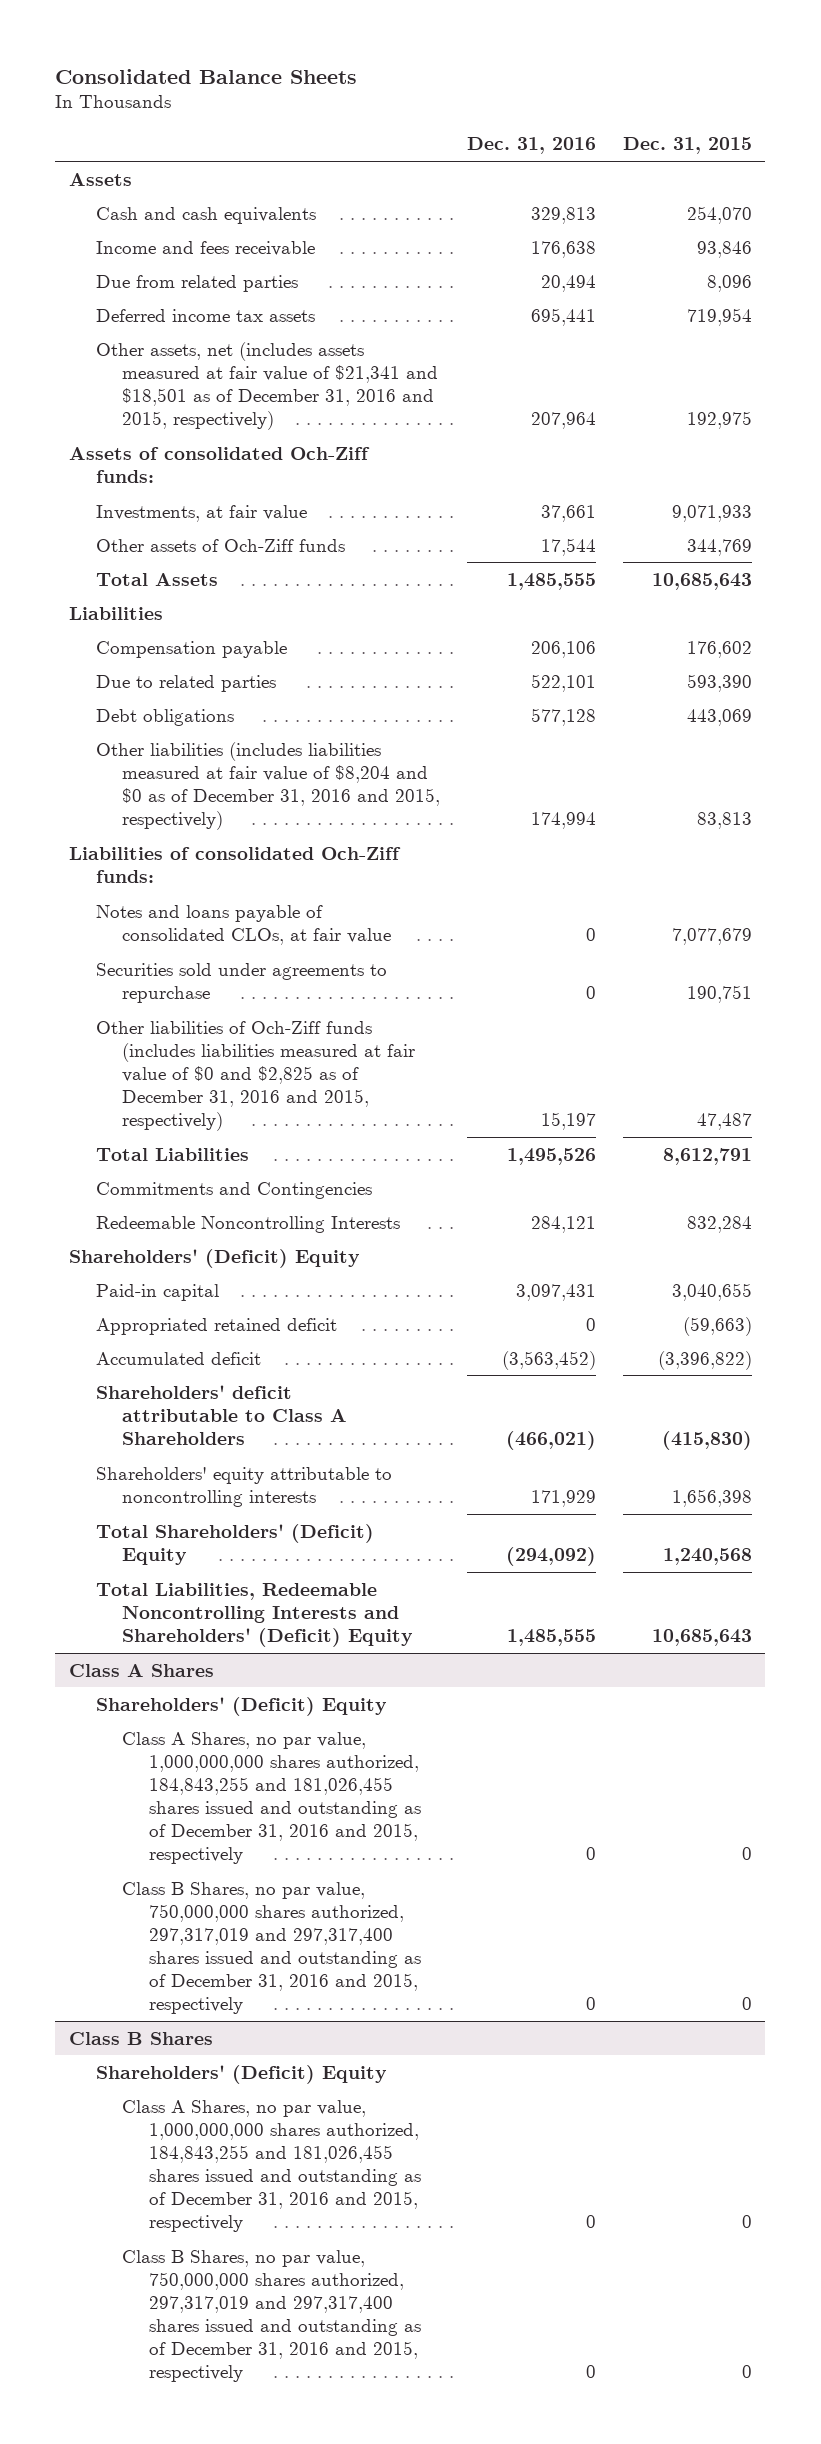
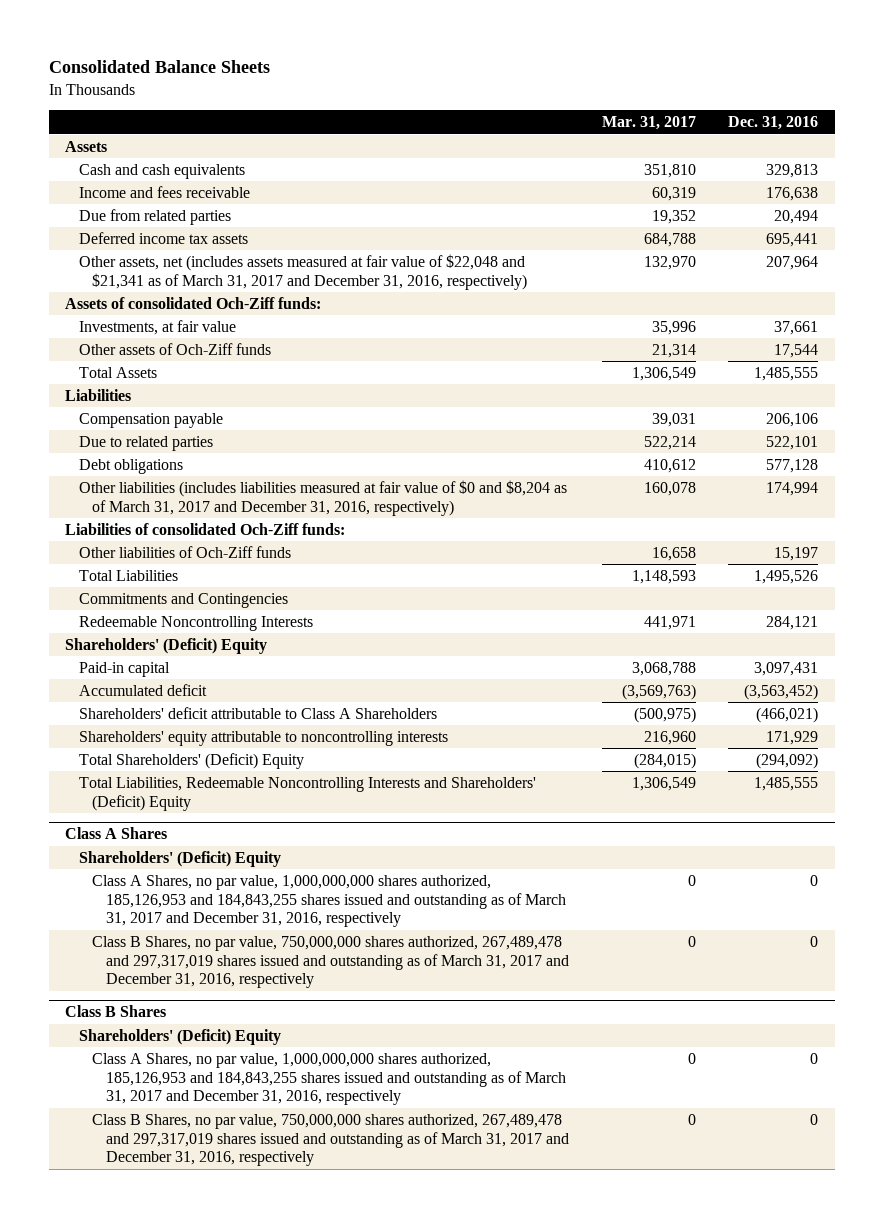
[622,137,752,155] Dec. 31, 2015 -> none
none -> [601,116,696,131] Mar. 31, 2017
[95,341,439,430] Other assets, net (includes assets measured at fair value of $21,341 and $18,501 as of December 31, 2016 and 2015, respectively) -> [78,253,528,290] Other assets, net (includes assets measured at fair value of $22,048 and $21,341 as of March 31, 2017 and December 31, 2016, respectively)
[95,741,441,830] Other liabilities (includes liabilities measured at fair value of $8,204 and $0 as of December 31, 2016 and 2015, respectively) -> [78,479,567,516] Other liabilities (includes liabilities measured at fair value of $0 and $8,204 as of March 31, 2017 and December 31, 2016, respectively)
[95,904,392,945] Notes and loans payable of consolidated CLOs, at fair value -> none
[95,962,387,1003] Securities sold under agreements to repurchase -> none
[95,1020,416,1131] Other liabilities of Och-Ziff funds (includes liabilities measured at fair value of $0 and $2,825 as of December 31, 2016 and 2015, respectively) -> [78,545,291,558] Other liabilities of Och-Ziff funds
[95,1317,337,1335] Appropriated retained deficit -> none
[122,1731,422,1864] Class A Shares, no par value, 1,000,000,000 shares authorized, 184,843,255 and 181,026,455 shares issued and outstanding as of December 31, 2016 and 2015, respectively -> [92,874,567,928] Class A Shares, no par value, 1,000,000,000 shares authorized, 185,126,953 and 184,843,255 shares issued and outstanding as of March 31, 2017 and December 31, 2016, respectively
[122,1881,422,2014] Class B Shares, no par value, 750,000,000 shares authorized, 297,317,019 and 297,317,400 shares issued and outstanding as of December 31, 2016 and 2015, respectively -> [92,935,570,989] Class B Shares, no par value, 750,000,000 shares authorized, 267,489,478 and 297,317,019 shares issued and outstanding as of March 31, 2017 and December 31, 2016, respectively
[122,2099,422,2232] Class A Shares, no par value, 1,000,000,000 shares authorized, 184,843,255 and 181,026,455 shares issued and outstanding as of December 31, 2016 and 2015, respectively -> [92,1052,567,1106] Class A Shares, no par value, 1,000,000,000 shares authorized, 185,126,953 and 184,843,255 shares issued and outstanding as of March 31, 2017 and December 31, 2016, respectively
[122,2249,422,2382] Class B Shares, no par value, 750,000,000 shares authorized, 297,317,019 and 297,317,400 shares issued and outstanding as of December 31, 2016 and 2015, respectively -> [92,1113,570,1167] Class B Shares, no par value, 750,000,000 shares authorized, 267,489,478 and 297,317,019 shares issued and outstanding as of March 31, 2017 and December 31, 2016, respectively

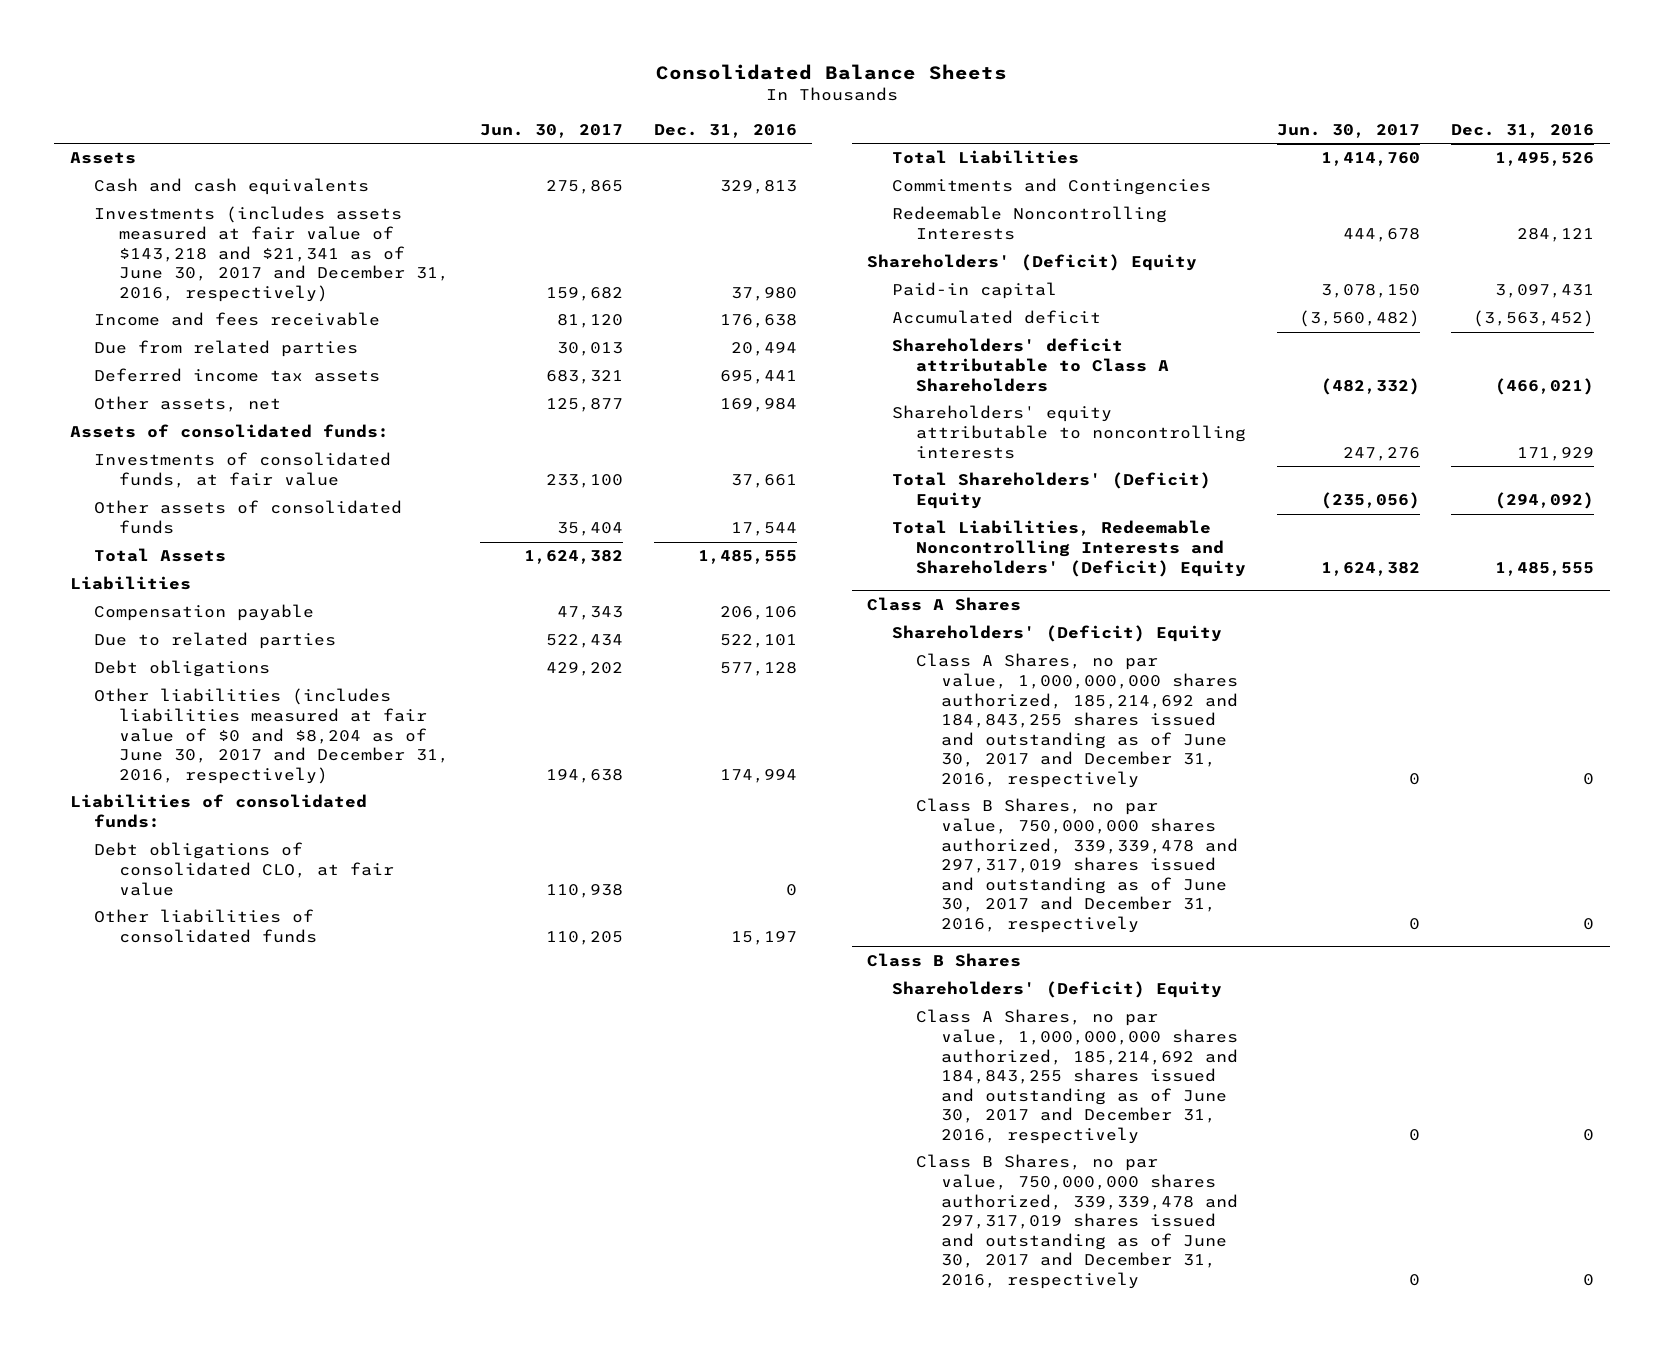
[601,116,696,131] Mar. 31, 2017 -> none
none -> [479,123,623,138] Jun. 30, 2017
none -> [94,206,449,302] Investments (includes assets measured at fair value of $143,218 and $21,341 as of June 30, 2017 and December 31, 2016, respectively)
[78,253,528,290] Other assets, net (includes assets measured at fair value of $22,048 and $21,341 as of March 31, 2017 and December 31, 2016, respectively) -> none
none -> [94,396,282,413] Other assets, net
[64,296,321,309] Assets of consolidated Och-Ziff funds: -> [69,424,389,439] Assets of consolidated funds:
[78,319,236,335] Investments, at fair value -> [94,452,392,489] Investments of consolidated funds, at fair value
[78,342,271,355] Other assets of Och-Ziff funds -> [94,500,403,535] Other assets of consolidated funds
[78,479,567,516] Other liabilities (includes liabilities measured at fair value of $0 and $8,204 as of March 31, 2017 and December 31, 2016, respectively) -> [94,688,449,784] Other liabilities (includes liabilities measured at fair value of $0 and $8,204 as of June 30, 2017 and December 31, 2016, respectively)
[64,522,345,535] Liabilities of consolidated Och-Ziff funds: -> [69,794,367,829] Liabilities of consolidated funds:
none -> [94,842,394,896] Debt obligations of consolidated CLO, at fair value
[78,545,291,558] Other liabilities of Och-Ziff funds -> [94,909,317,944] Other liabilities of consolidated funds
[92,874,567,928] Class A Shares, no par value, 1,000,000,000 shares authorized, 185,126,953 and 184,843,255 shares issued and outstanding as of March 31, 2017 and December 31, 2016, respectively -> [916,653,1238,789] Class A Shares, no par value, 1,000,000,000 shares authorized, 185,214,692 and 184,843,255 shares issued and outstanding as of June 30, 2017 and December 31, 2016, respectively
[92,935,570,989] Class B Shares, no par value, 750,000,000 shares authorized, 267,489,478 and 297,317,019 shares issued and outstanding as of March 31, 2017 and December 31, 2016, respectively -> [916,798,1238,934] Class B Shares, no par value, 750,000,000 shares authorized, 339,339,478 and 297,317,019 shares issued and outstanding as of June 30, 2017 and December 31, 2016, respectively
[92,1052,567,1106] Class A Shares, no par value, 1,000,000,000 shares authorized, 185,126,953 and 184,843,255 shares issued and outstanding as of March 31, 2017 and December 31, 2016, respectively -> [916,1009,1238,1145] Class A Shares, no par value, 1,000,000,000 shares authorized, 185,214,692 and 184,843,255 shares issued and outstanding as of June 30, 2017 and December 31, 2016, respectively
[92,1113,570,1167] Class B Shares, no par value, 750,000,000 shares authorized, 267,489,478 and 297,317,019 shares issued and outstanding as of March 31, 2017 and December 31, 2016, respectively -> [916,1154,1238,1290] Class B Shares, no par value, 750,000,000 shares authorized, 339,339,478 and 297,317,019 shares issued and outstanding as of June 30, 2017 and December 31, 2016, respectively

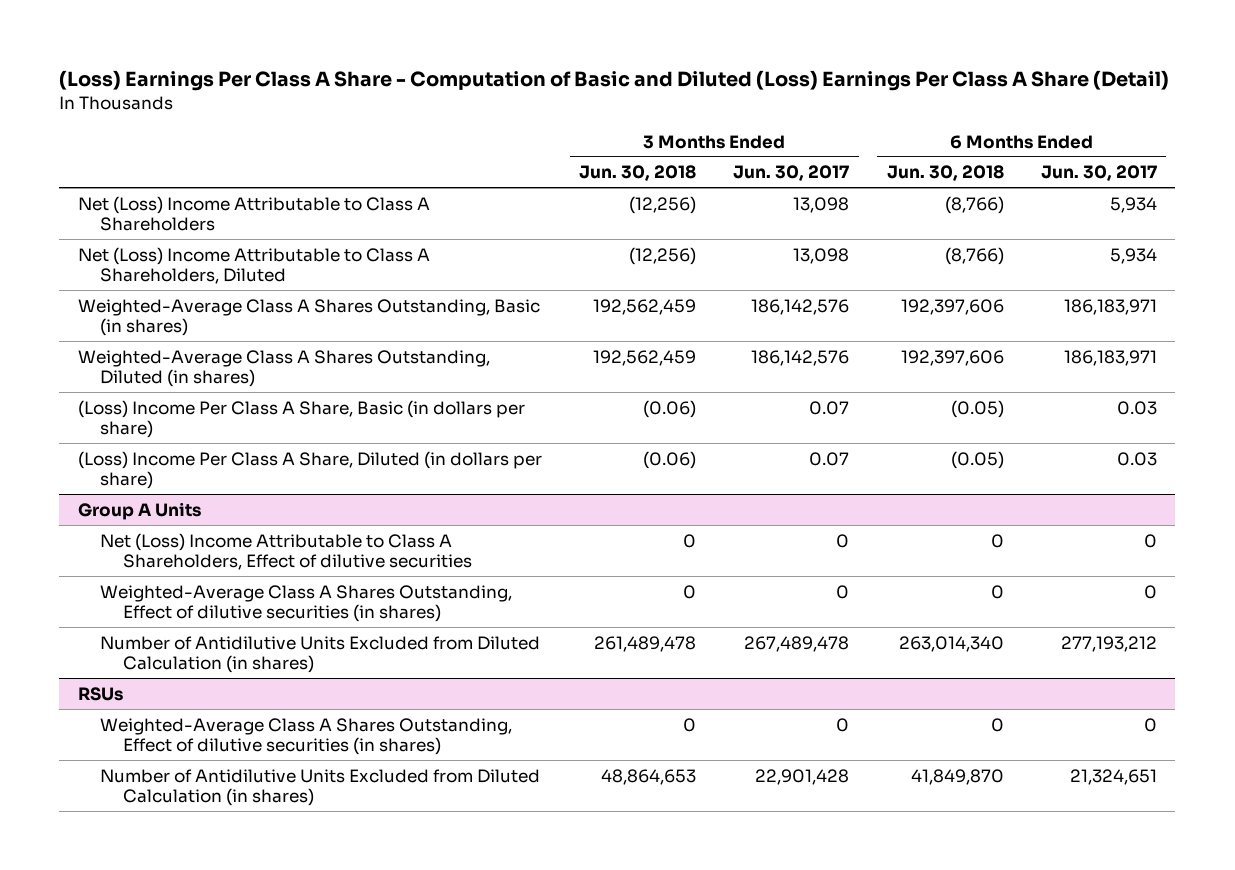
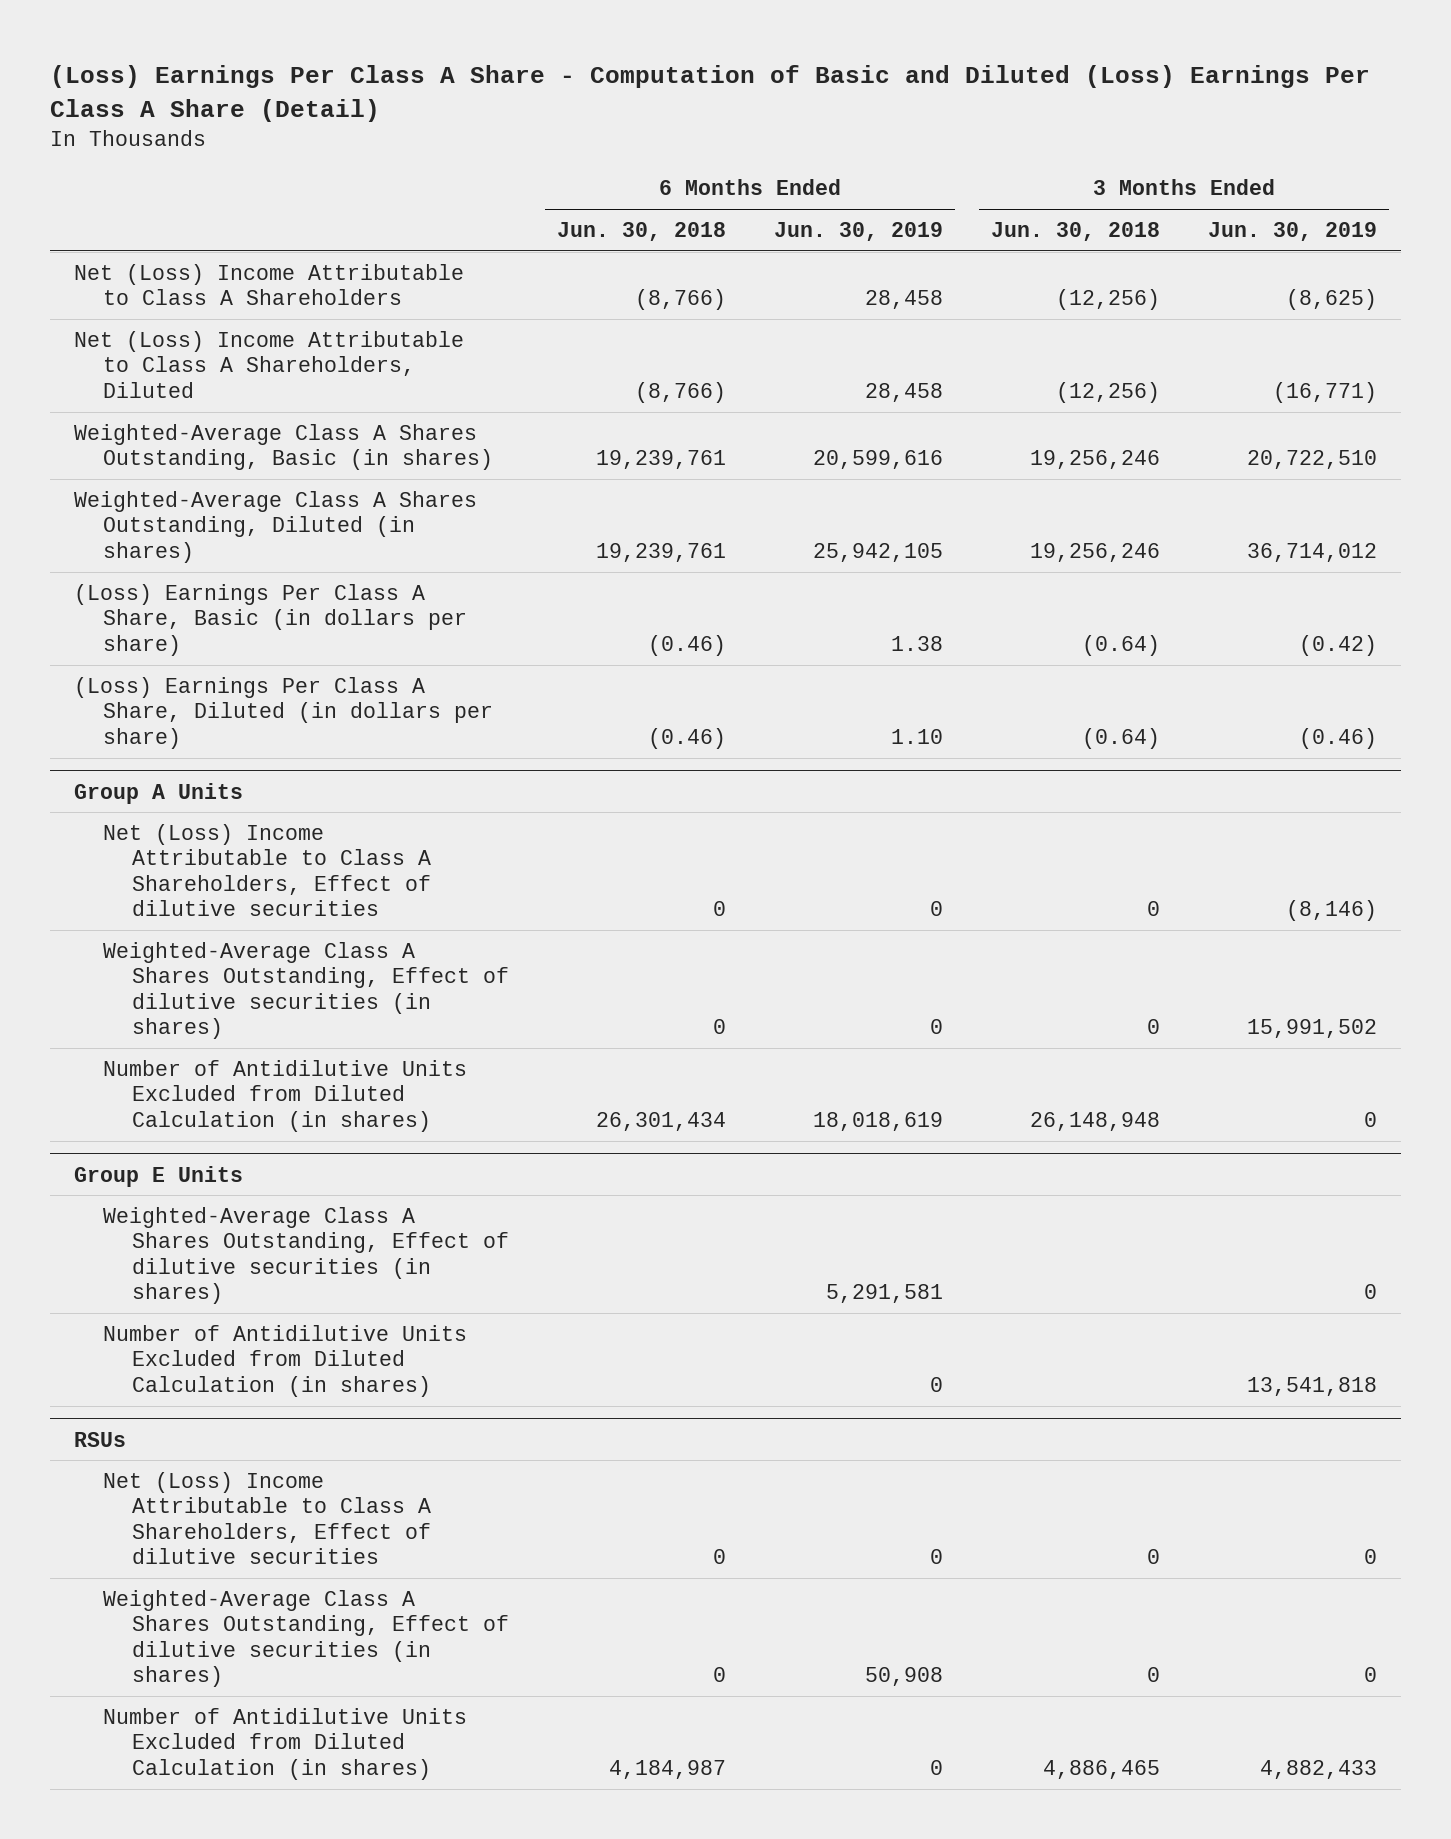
[733,165,850,182] Jun. 30, 2017 -> none
[1040,165,1157,182] Jun. 30, 2017 -> none
none -> [774,221,944,241] Jun. 30, 2019
none -> [1208,221,1378,241] Jun. 30, 2019
[593,298,697,315] 192,562,459 -> [1030,450,1161,470] 19,256,246
[900,298,1004,315] 192,397,606 -> [596,450,727,470] 19,239,761
[593,349,697,366] 192,562,459 -> [1030,542,1161,562] 19,256,246
[900,349,1004,366] 192,397,606 -> [596,542,727,562] 19,239,761
[77,399,525,438] (Loss) Income Per Class A Share, Basic (in dollars per share) -> [74,583,468,656] (Loss) Earnings Per Class A Share, Basic (in dollars per share)
[643,399,697,418] (0.06) -> [1082,634,1161,656] (0.64)
[950,399,1004,418] (0.05) -> [648,634,727,656] (0.46)
[77,450,542,489] (Loss) Income Per Class A Share, Diluted (in dollars per share) -> [74,676,494,749] (Loss) Earnings Per Class A Share, Diluted (in dollars per share)
[643,450,697,469] (0.06) -> [1082,727,1161,749] (0.64)
[950,450,1004,469] (0.05) -> [648,727,727,749] (0.46)
[594,635,697,652] 261,489,478 -> [1030,1111,1161,1131] 26,148,948
[898,635,1004,652] 263,014,340 -> [596,1111,727,1131] 26,301,434
none -> [74,1165,244,1187] Group E Units
none -> [103,1206,510,1305] Weighted-Average Class A Shares Outstanding, Effect of dilutive securities (in shares)
none -> [103,1324,468,1397] Number of Antidilutive Units Excluded from Diluted Calculation (in shares)
none -> [103,1471,432,1565] Net (Loss) Income Attributable to Class A Shareholders, Effect of dilutive securities
[601,768,697,785] 48,864,653 -> [1043,1759,1161,1779] 4,886,465
[910,768,1004,785] 41,849,870 -> [609,1759,727,1779] 4,184,987

